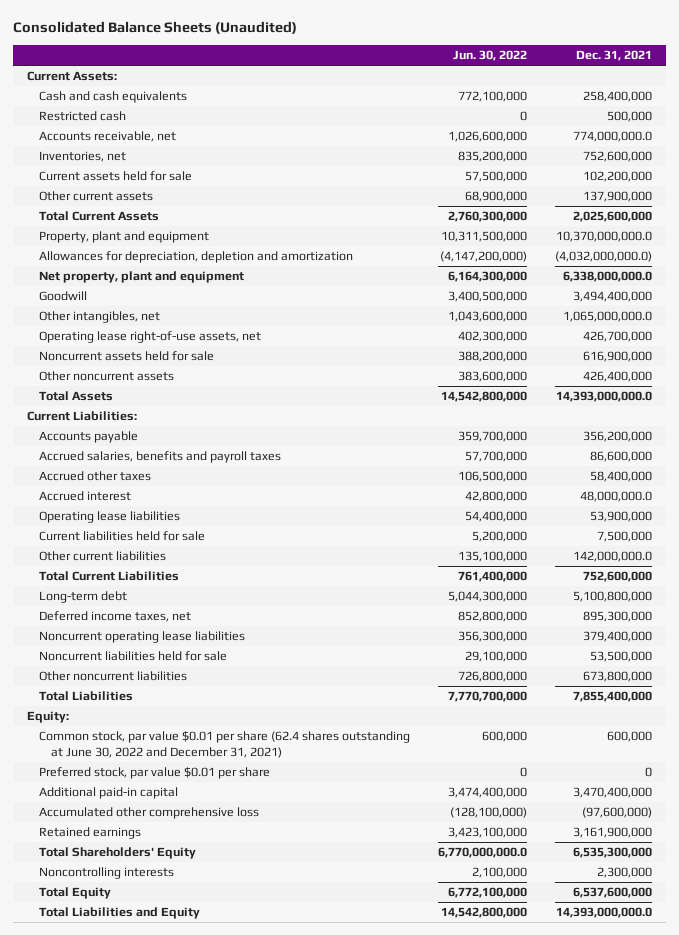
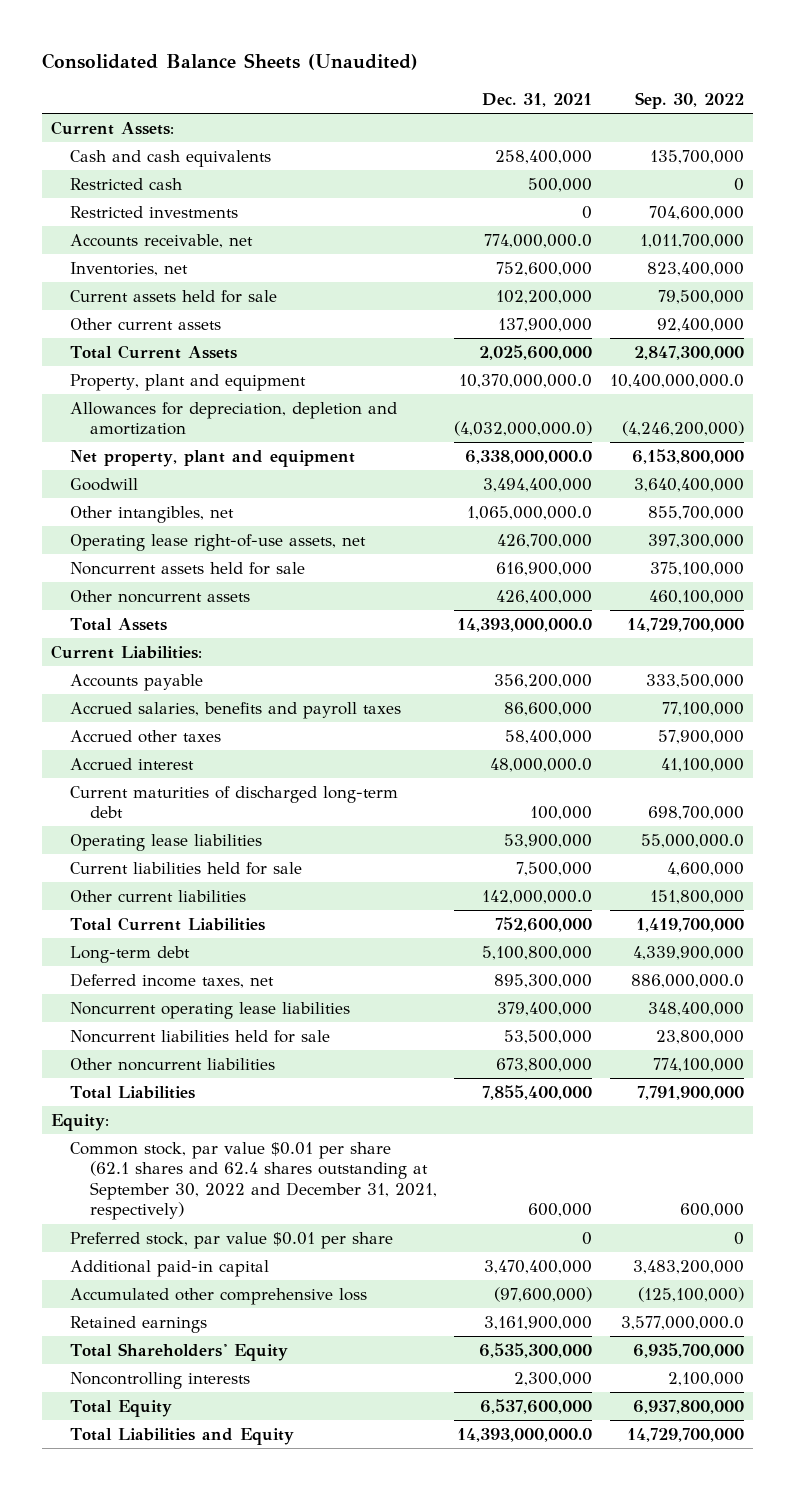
[453,50,528,62] Jun. 30, 2022 -> none
none -> [635,91,745,109] Sep. 30, 2022
none -> [70,205,239,218] Restricted investments
none -> [70,785,399,819] Current maturities of discharged long-term debt
[39,731,411,759] Common stock, par value $0.01 per share (62.4 shares outstanding at June 30, 2022 and December 31, 2021) -> [70,1141,437,1221] Common stock, par value $0.01 per share (62.1 shares and 62.4 shares outstanding at September 30, 2022 and December 31, 2021, respectively)

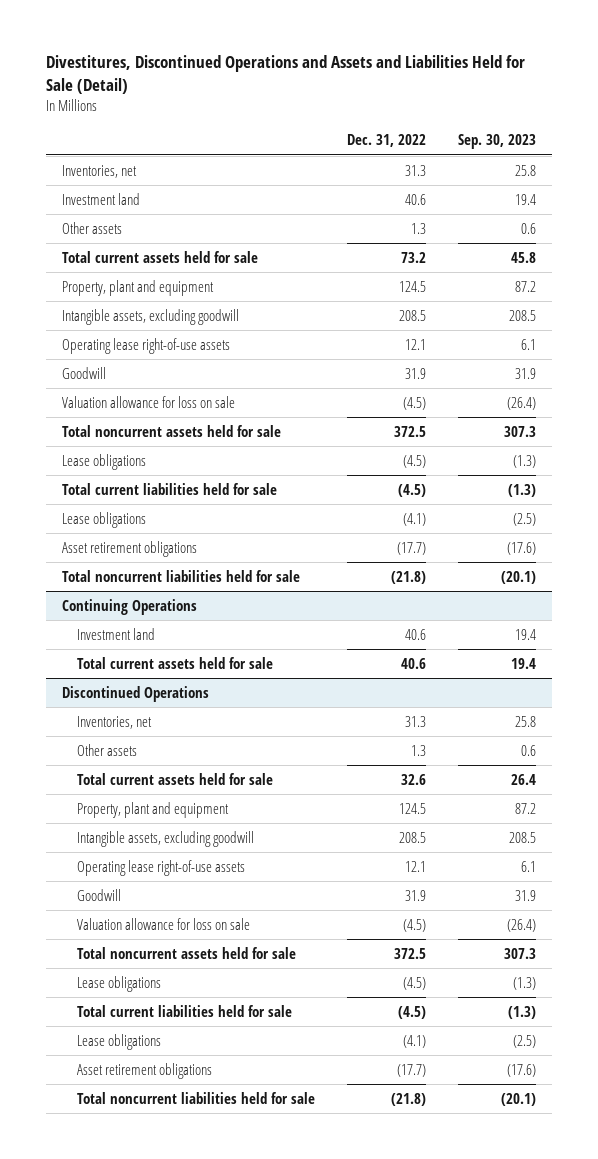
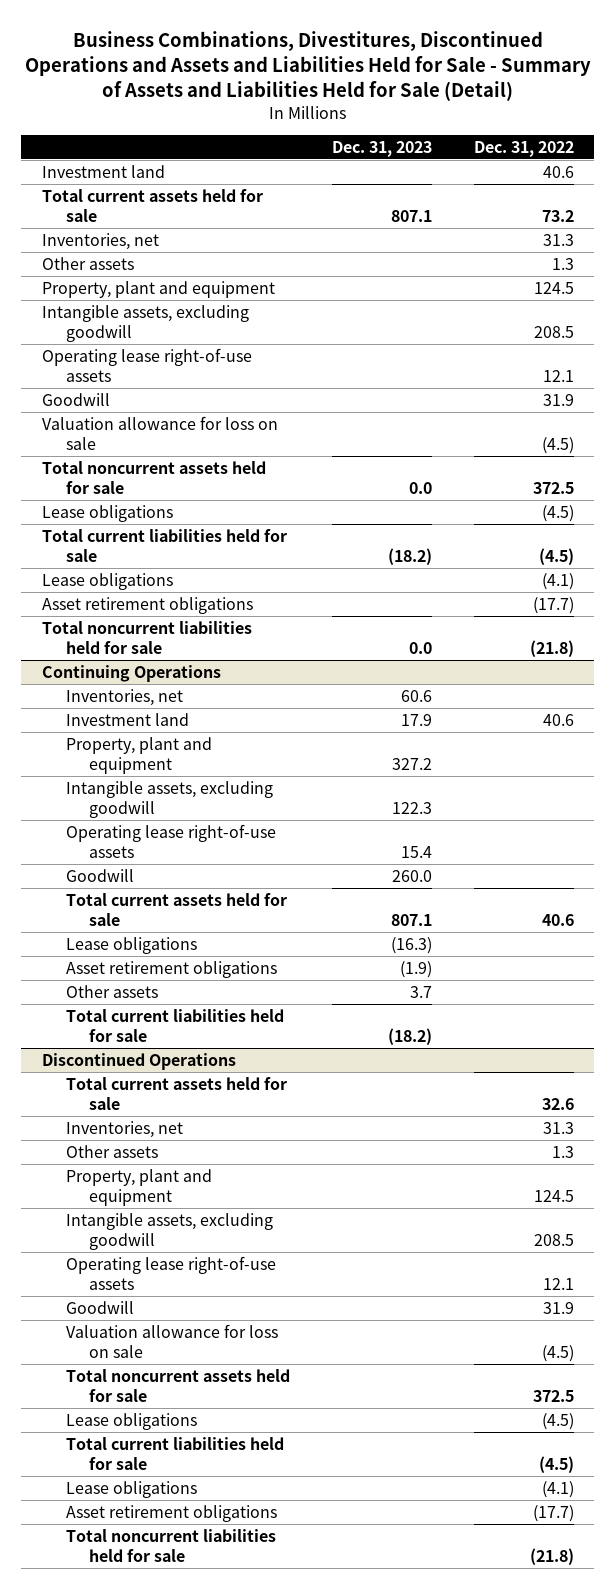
[45,55,525,95] Divestitures, Discontinued Operations and Assets and Liabilities Held for Sale (Detail) -> [24,30,591,101] Business Combinations, Divestitures, Discontinued Operations and Assets and Liabilities Held for Sale - Summary of Assets and Liabilities Held for Sale (Detail)
[458,133,537,149] Sep. 30, 2023 -> none
none -> [331,140,432,157] Dec. 31, 2023
[62,164,138,178] Inventories, net -> [42,232,160,250] Inventories, net
[62,221,123,234] Other assets -> [42,256,135,270] Other assets
none -> [65,688,183,706] Inventories, net
none -> [65,736,212,774] Property, plant and equipment
none -> [65,780,273,818] Intangible assets, excluding goodwill
none -> [65,823,276,858] Operating lease right-of-use assets
none -> [65,868,134,882] Goodwill
none -> [65,936,197,954] Lease obligations
none -> [65,960,277,978] Asset retirement obligations
none -> [65,984,158,998] Other assets
none -> [65,1008,284,1042] Total current liabilities held for sale
[76,772,273,785] Total current assets held for sale -> [65,1076,287,1110] Total current assets held for sale

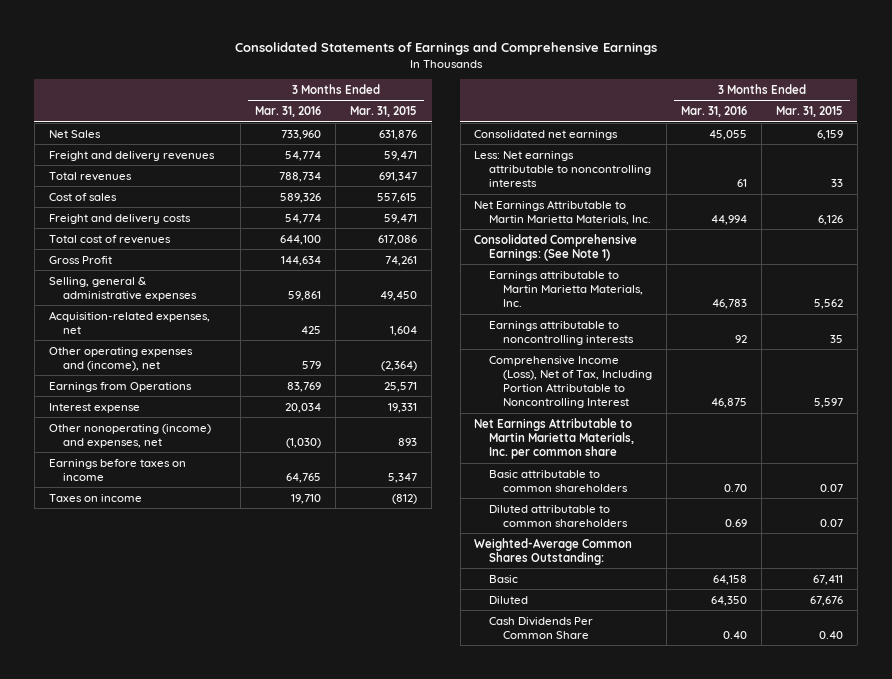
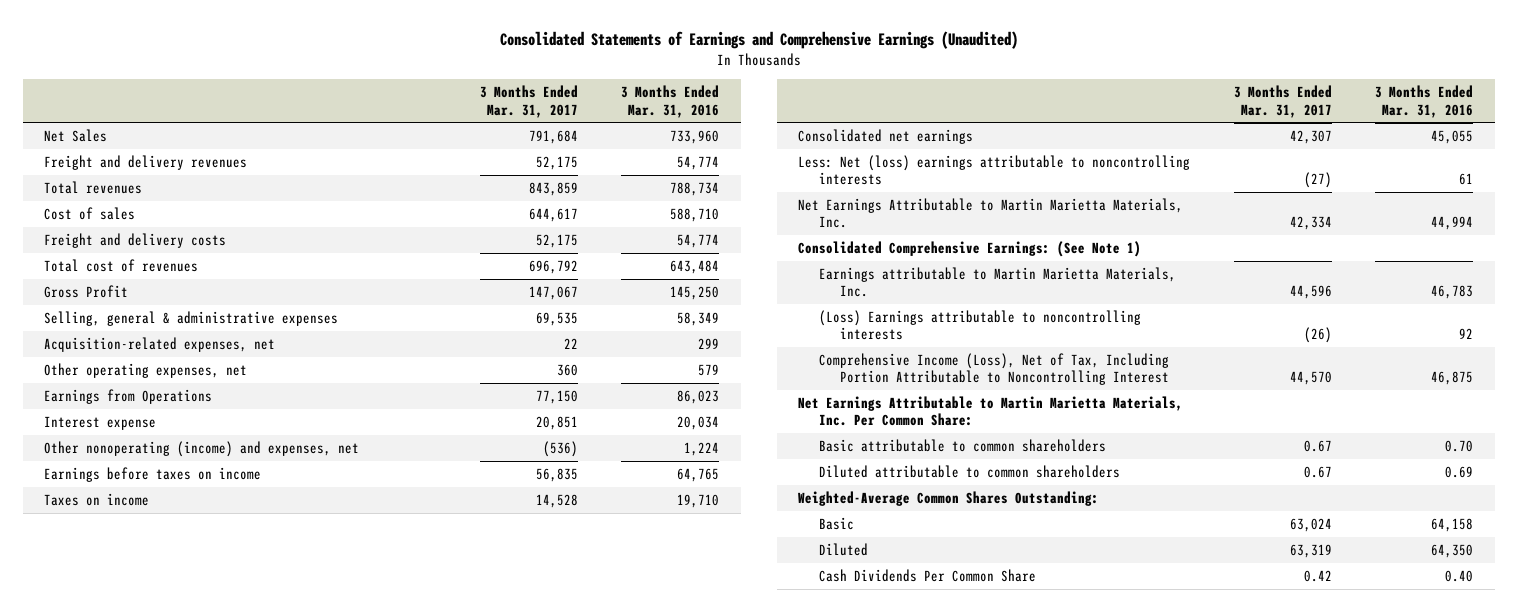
[234,42,657,56] Consolidated Statements of Earnings and Comprehensive Earnings -> [499,31,1018,50] Consolidated Statements of Earnings and Comprehensive Earnings (Unaudited)
[350,105,418,117] Mar. 31, 2015 -> none
none -> [479,85,578,118] 3 Months Ended Mar. 31, 2017
[280,192,322,203] 589,326 -> [669,207,719,222] 588,710
[280,234,322,245] 644,100 -> [669,259,719,274] 643,484
[281,255,322,266] 144,634 -> [669,285,719,300] 145,250
[288,290,322,301] 59,861 -> [676,311,719,326] 58,349
[301,325,322,334] 425 -> [697,337,719,349] 299
[48,346,193,371] Other operating expenses and (income), net -> [44,362,248,378] Other operating expenses, net
[287,381,322,392] 83,769 -> [676,389,719,404] 86,023
[286,437,322,448] (1,030) -> [683,441,719,456] 1,224
[474,150,651,188] Less: Net earnings attributable to noncontrolling interests -> [798,154,1191,186] Less: Net (loss) earnings attributable to noncontrolling interests
[488,320,635,345] Earnings attributable to noncontrolling interests -> [819,309,1142,341] (Loss) Earnings attributable to noncontrolling interests
[474,417,634,460] Net Earnings Attributable to Martin Marietta Materials, Inc. per common share -> [798,395,1184,427] Net Earnings Attributable to Martin Marietta Materials, Inc. Per Common Share:

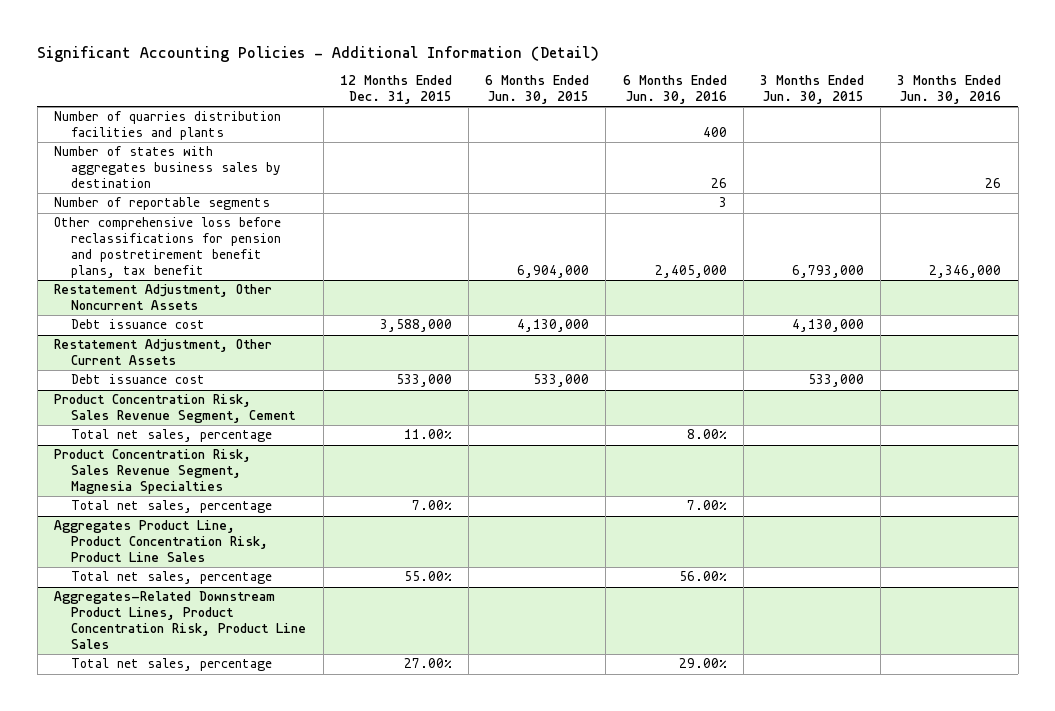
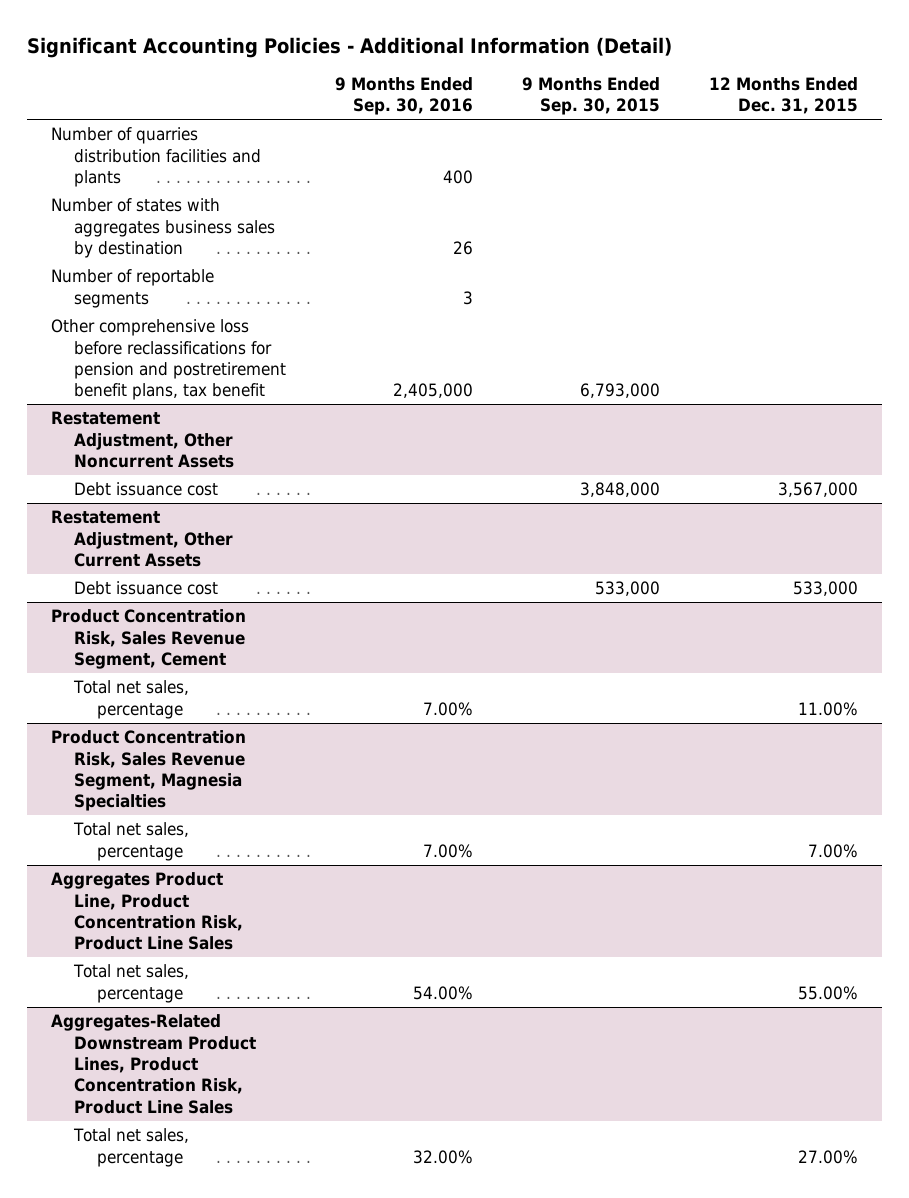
[485,75,590,105] 6 Months Ended Jun. 30, 2015 -> none
[622,75,727,105] 6 Months Ended Jun. 30, 2016 -> none
[759,75,864,105] 3 Months Ended Jun. 30, 2015 -> none
[897,75,1002,105] 3 Months Ended Jun. 30, 2016 -> none
none -> [335,76,474,116] 9 Months Ended Sep. 30, 2016
none -> [521,76,660,116] 9 Months Ended Sep. 30, 2015
[379,319,452,333] 3,588,000 -> [777,482,858,498] 3,567,000

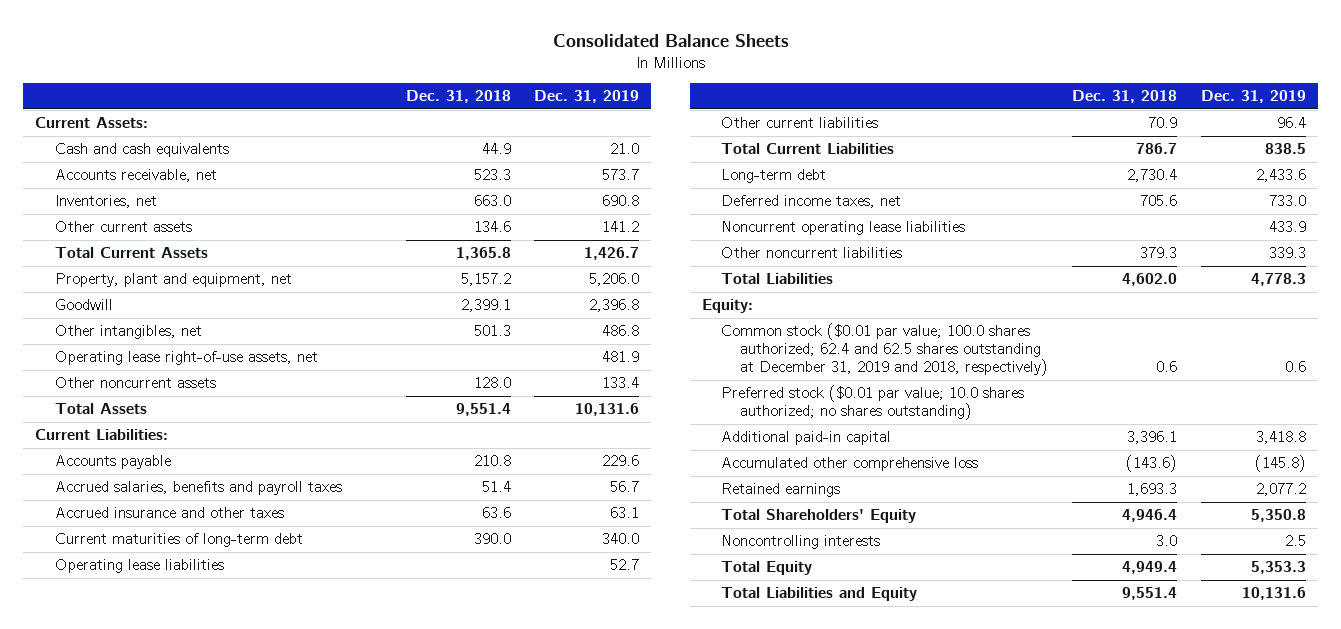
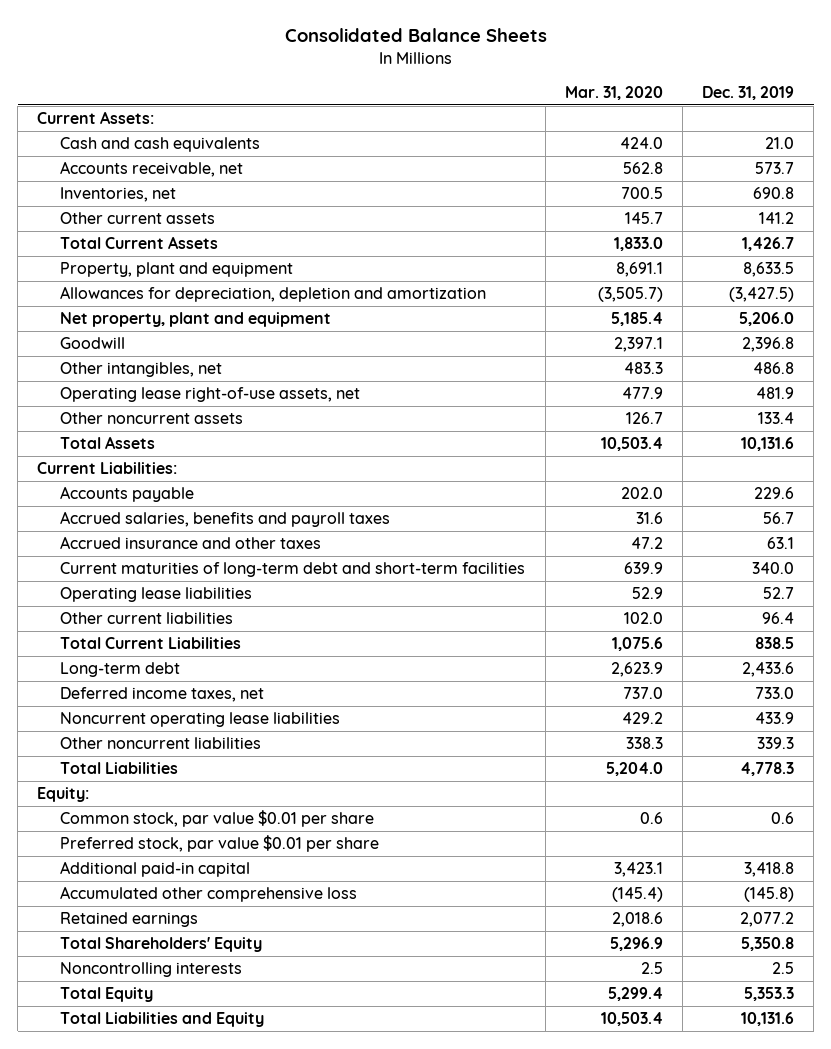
[405,90,511,104] Dec. 31, 2018 -> none
none -> [564,85,663,100] Mar. 31, 2020
none -> [60,262,294,278] Property, plant and equipment
none -> [60,286,487,303] Allowances for depreciation, depletion and amortization
[54,273,292,288] Property, plant and equipment, net -> [60,312,332,328] Net property, plant and equipment
[54,533,303,548] Current maturities of long-term debt -> [60,562,526,578] Current maturities of long-term debt and short-term facilities
[720,323,1049,377] Common stock ($0.01 par value; 100.0 shares authorized; 62.4 and 62.5 shares outstanding at December 31, 2019 and 2018, respectively) -> [60,810,375,828] Common stock, par value $0.01 per share
[720,385,1024,421] Preferred stock ($0.01 par value; 10.0 shares authorized; no shares outstanding) -> [60,835,380,853] Preferred stock, par value $0.01 per share

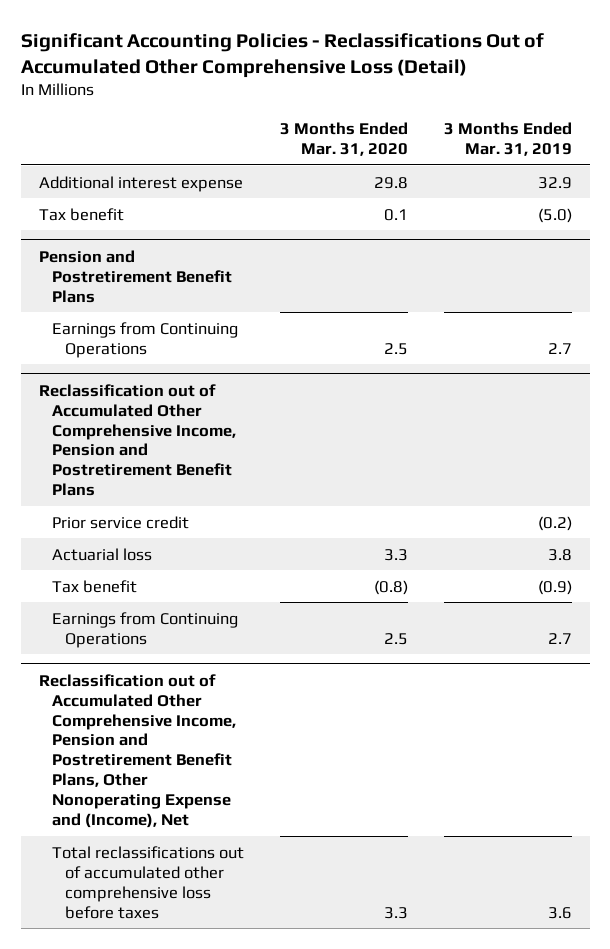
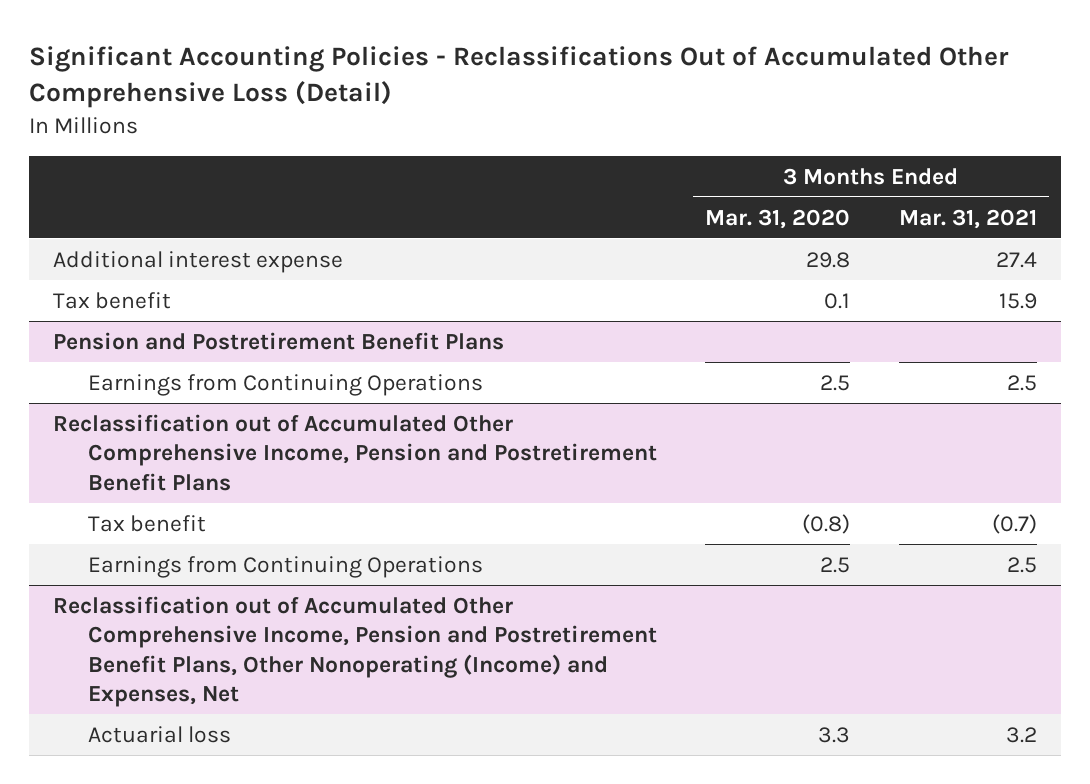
[443,121,572,156] 3 Months Ended Mar. 31, 2019 -> none
none -> [898,208,1037,229] Mar. 31, 2021
[52,515,190,529] Prior service credit -> none
[52,547,153,561] Actuarial loss -> none
[52,845,245,919] Total reclassifications out of accumulated other comprehensive loss before taxes -> none
[38,673,237,829] Reclassification out of Accumulated Other Comprehensive Income, Pension and Postretirement Benefit Plans, Other Nonoperating Expense and (Income), Net -> [53,595,657,708] Reclassification out of Accumulated Other Comprehensive Income, Pension and Postretirement Benefit Plans, Other Nonoperating (Income) and Expenses, Net
none -> [87,725,231,743] Actuarial loss

